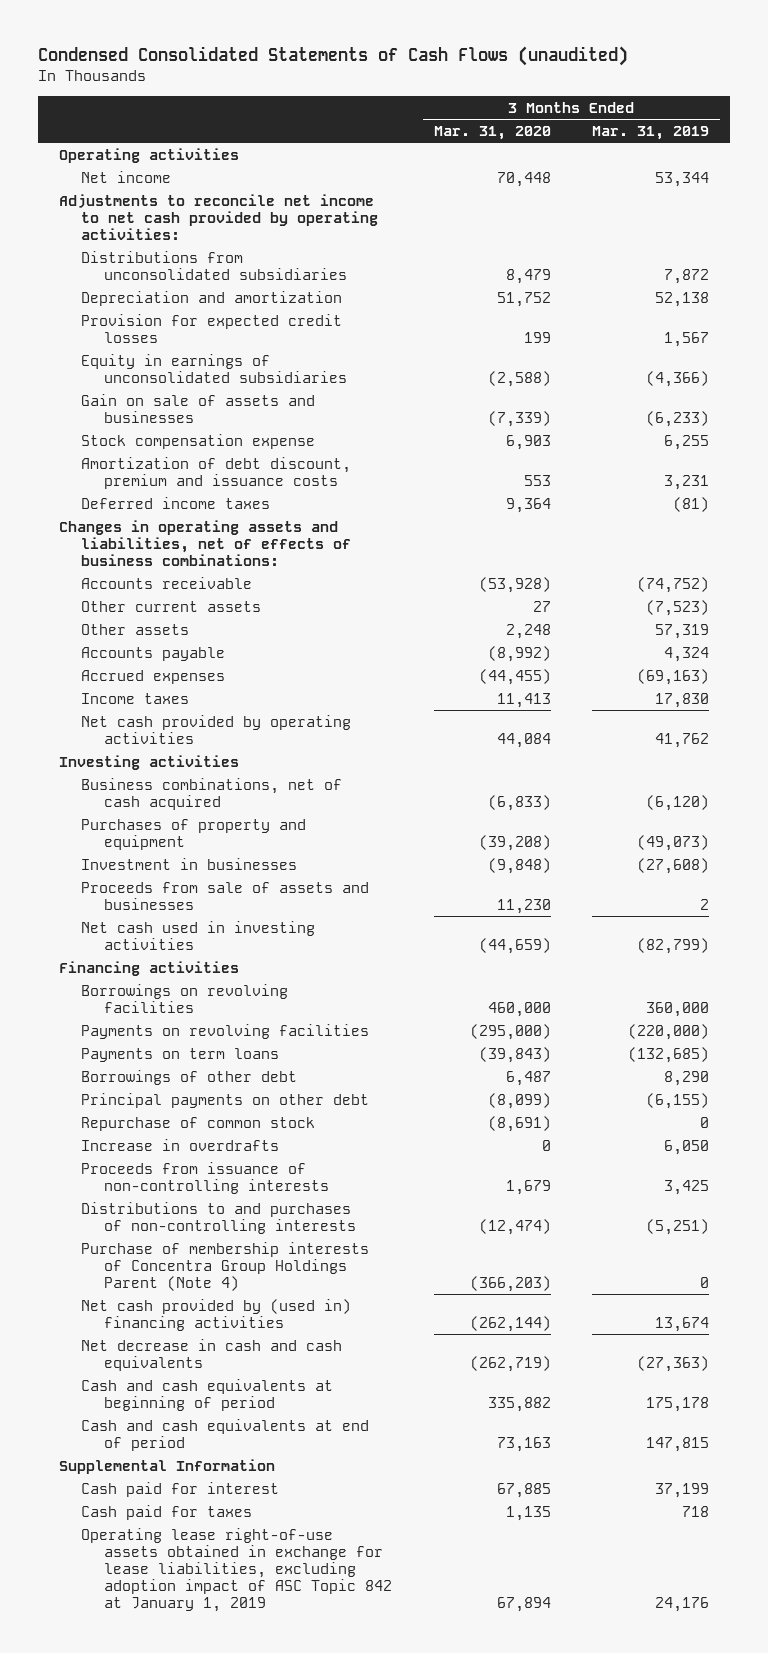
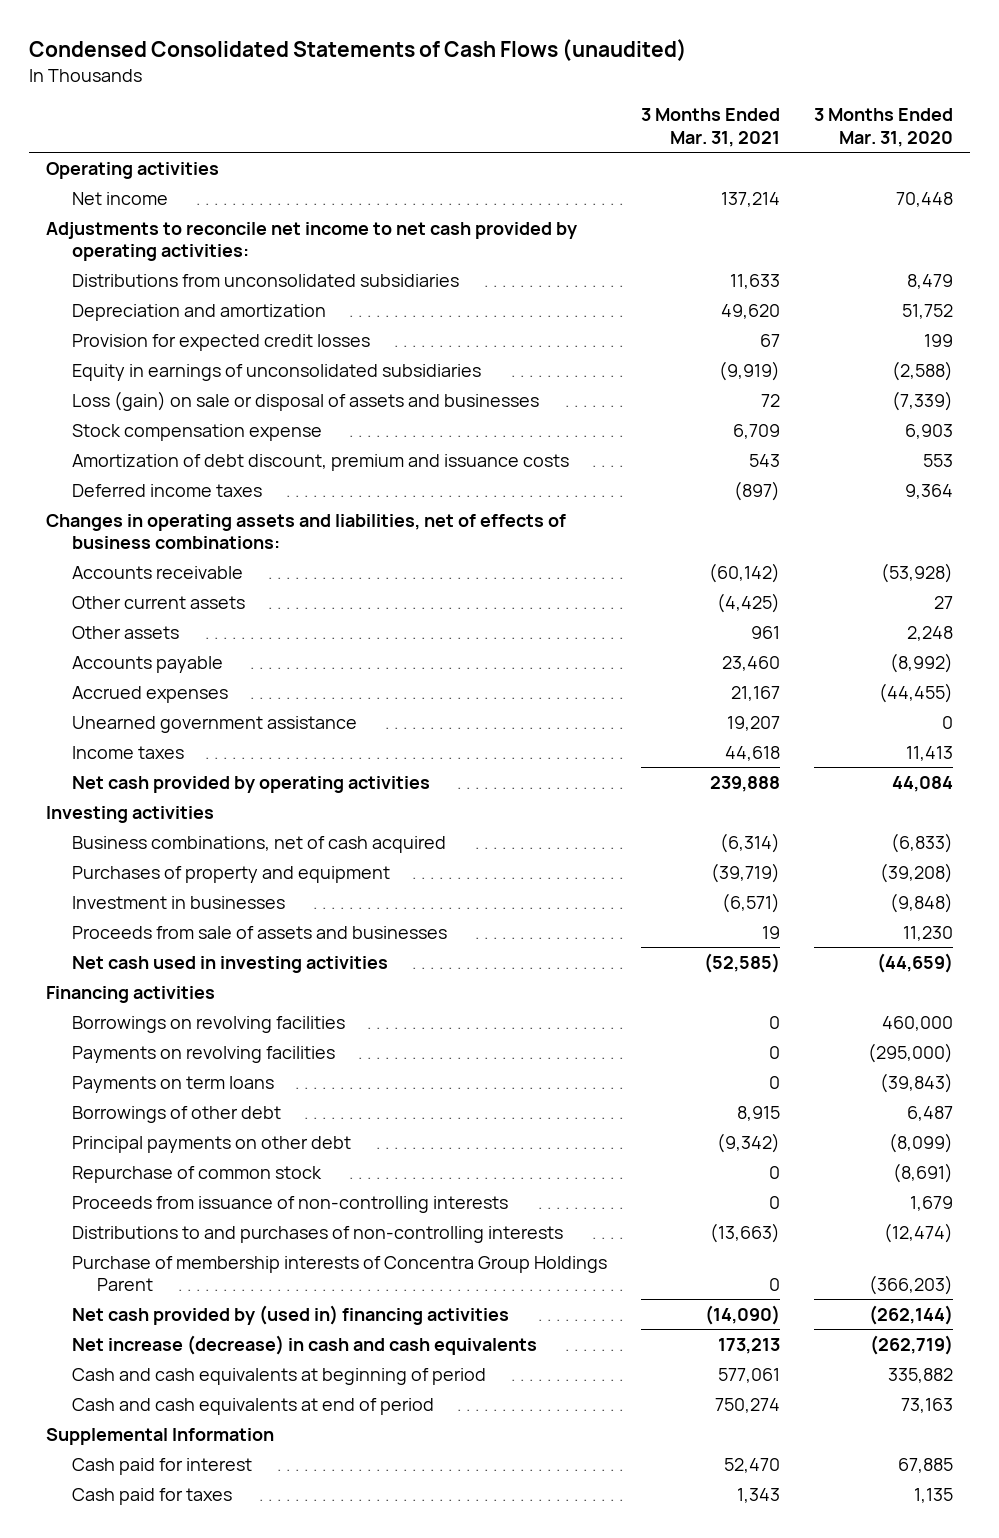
[592,125,710,140] Mar. 31, 2019 -> none
none -> [640,108,780,147] 3 Months Ended Mar. 31, 2021
[81,393,316,423] Gain on sale of assets and businesses -> [71,390,539,411] Loss (gain) on sale or disposal of assets and businesses
none -> [71,715,357,733] Unearned government assistance
[81,1138,280,1151] Increase in overdrafts -> none
[81,1241,370,1292] Purchase of membership interests of Concentra Group Holdings Parent (Note 4) -> [71,1255,607,1291] Purchase of membership interests of Concentra Group Holdings Parent
[81,1338,343,1371] Net decrease in cash and cash equivalents -> [71,1334,537,1355] Net increase (decrease) in cash and cash equivalents
[81,1527,392,1613] Operating lease right-of-use assets obtained in exchange for lease liabilities, excluding adoption impact of ASC Topic 842 at January 1, 2019 -> none

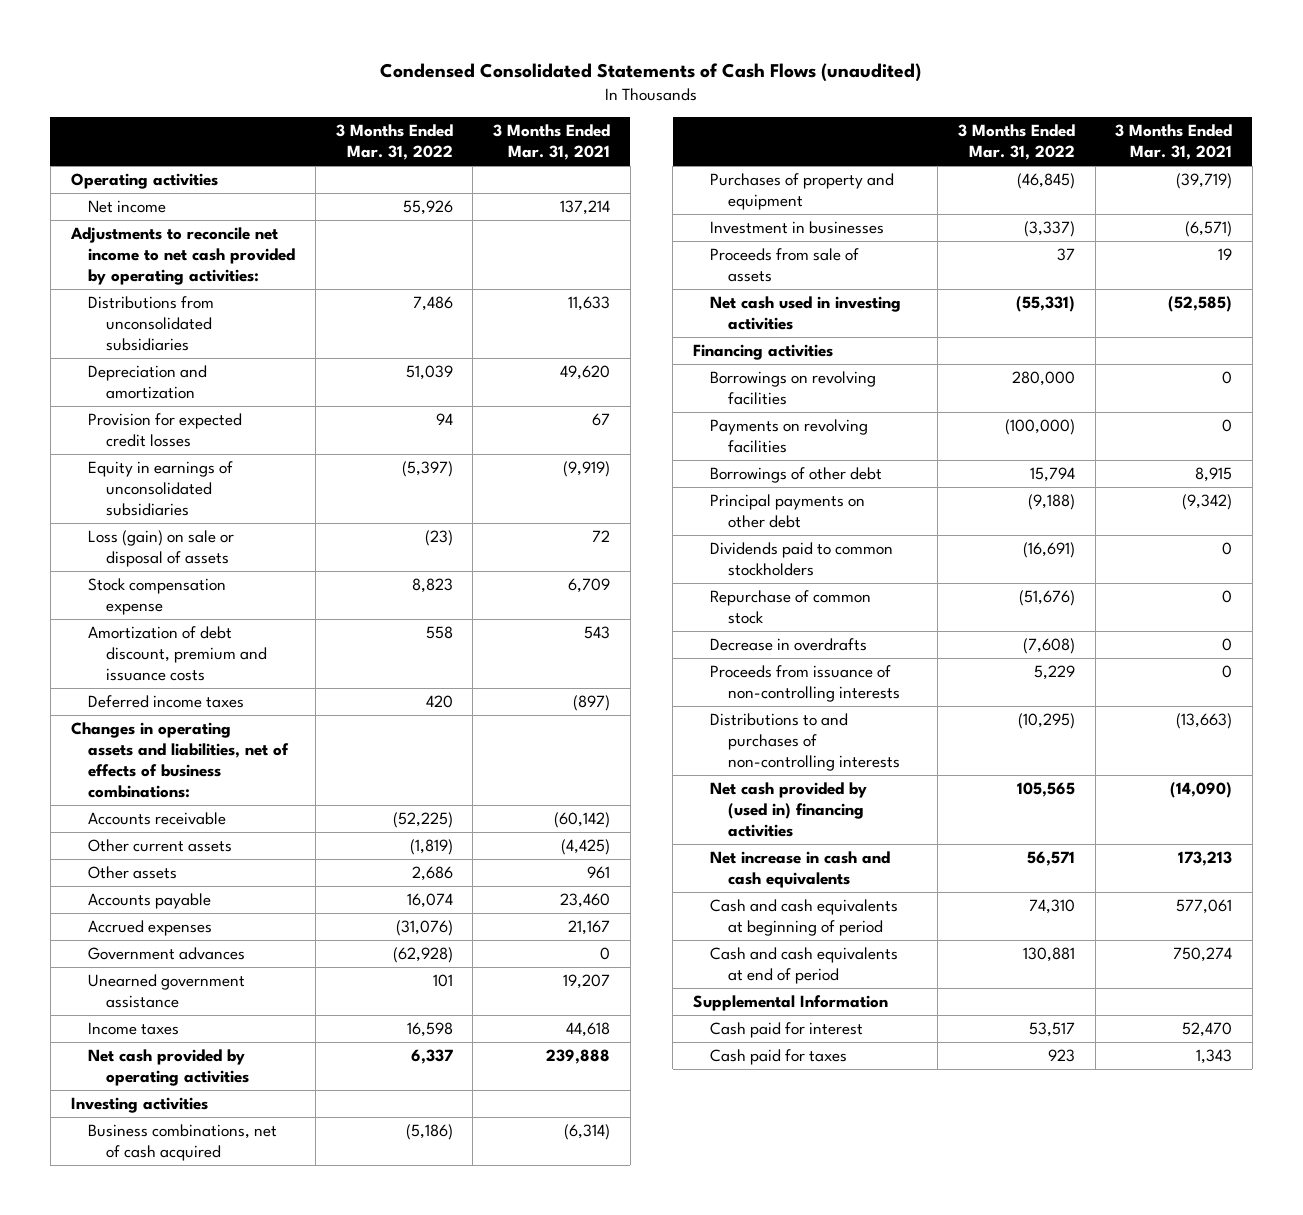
[813,108,953,147] 3 Months Ended Mar. 31, 2020 -> none
none -> [335,123,453,160] 3 Months Ended Mar. 31, 2022
[71,390,539,411] Loss (gain) on sale or disposal of assets and businesses -> [88,530,235,568] Loss (gain) on sale or disposal of assets
none -> [88,947,246,961] Government advances
[71,925,447,939] Proceeds from sale of assets and businesses -> [710,248,860,283] Proceeds from sale of assets
[71,1075,274,1093] Payments on term loans -> none
none -> [710,542,894,577] Dividends paid to common stockholders
none -> [710,638,868,652] Decrease in overdrafts
[71,1255,607,1291] Purchase of membership interests of Concentra Group Holdings Parent -> none
[71,1334,537,1355] Net increase (decrease) in cash and cash equivalents -> [710,851,891,889] Net increase in cash and cash equivalents

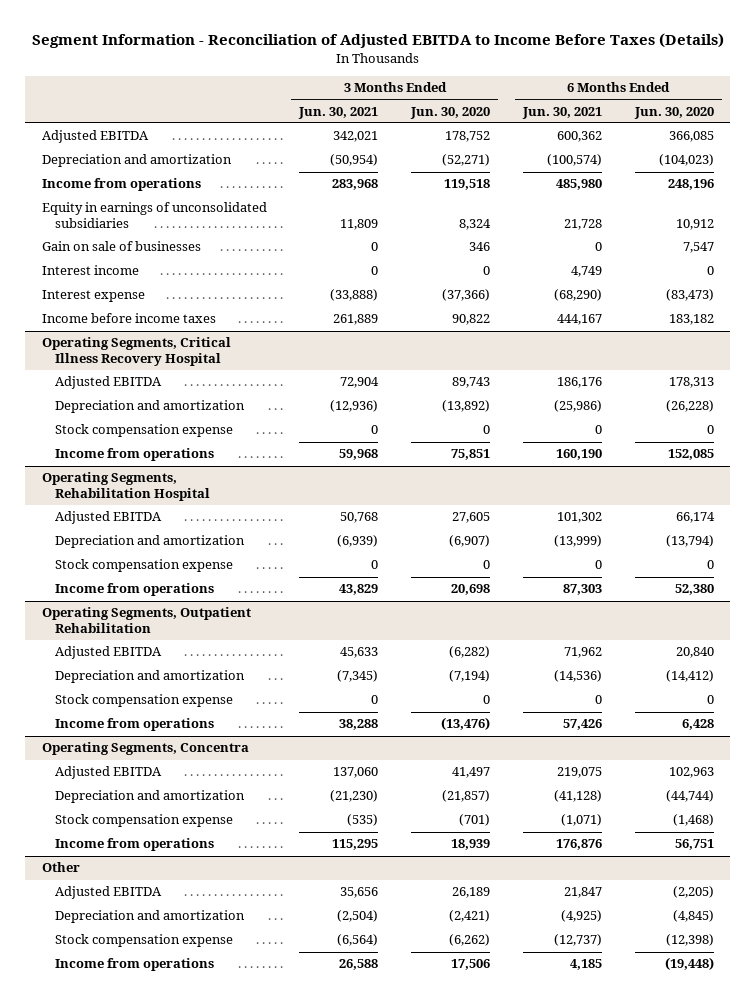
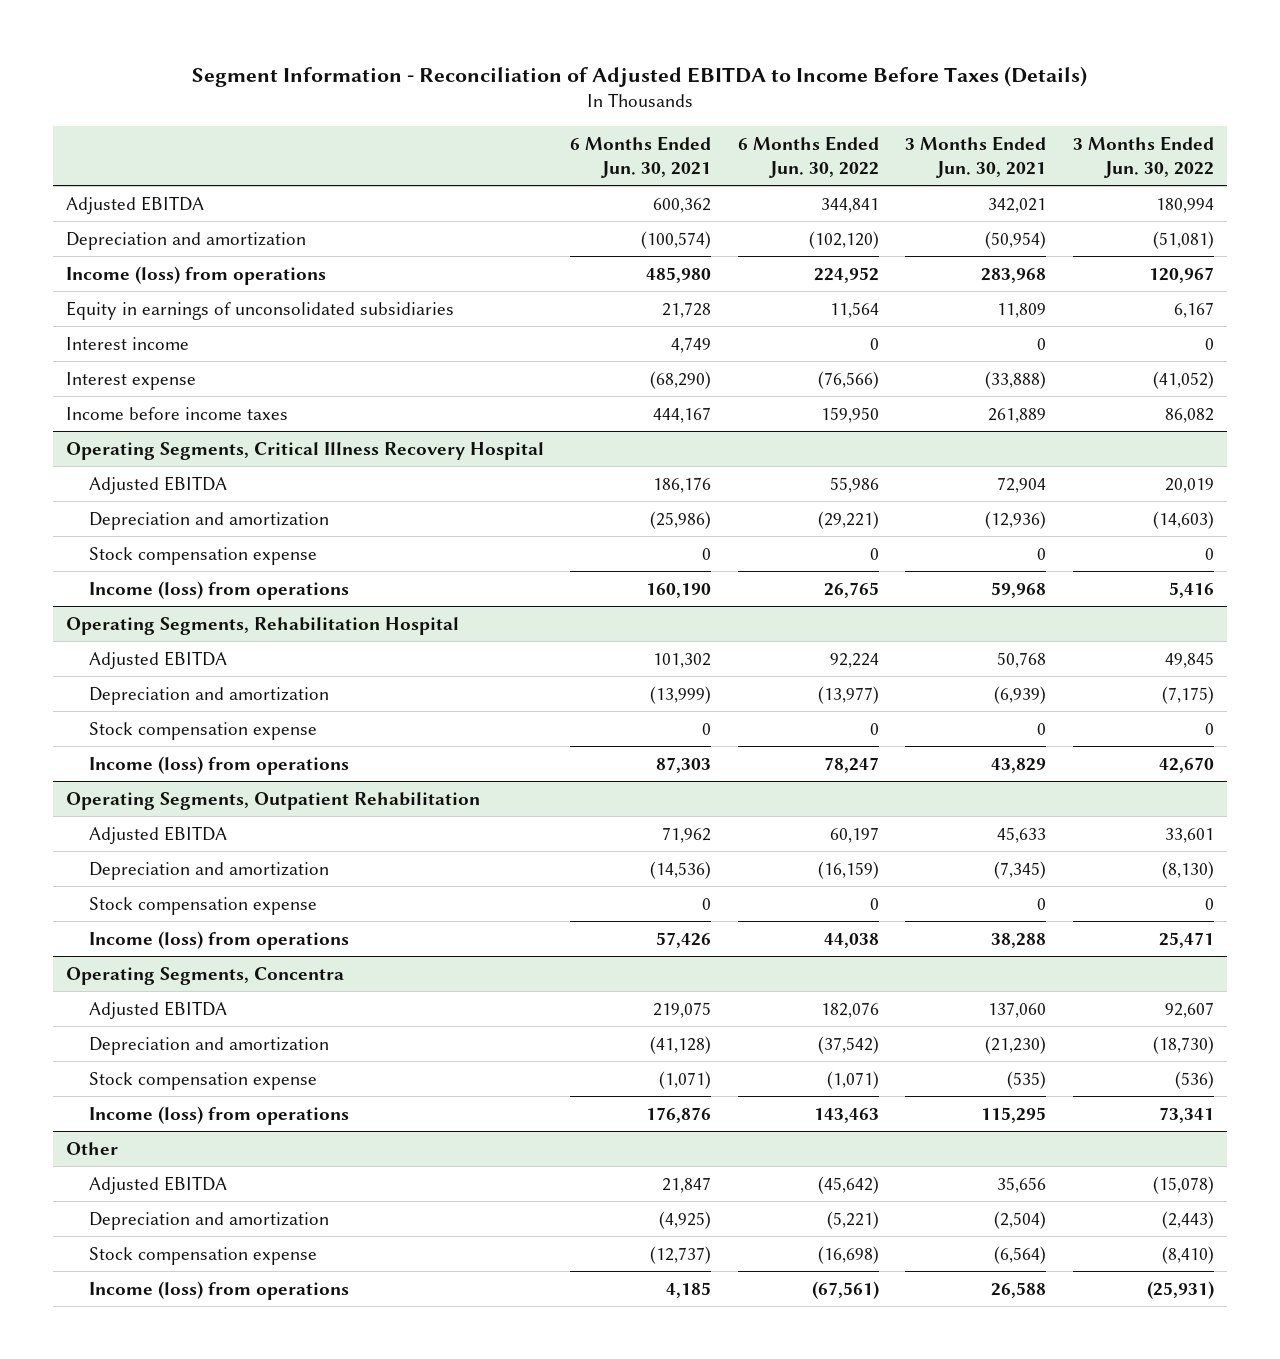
[410,106,491,119] Jun. 30, 2020 -> none
[633,106,714,119] Jun. 30, 2020 -> none
none -> [737,135,879,178] 6 Months Ended Jun. 30, 2022
none -> [1072,135,1214,178] 3 Months Ended Jun. 30, 2022
[41,178,201,192] Income from operations -> [65,265,326,285] Income (loss) from operations
[41,241,201,252] Gain on sale of businesses -> none
[55,448,215,462] Income from operations -> [89,580,350,600] Income (loss) from operations
[55,583,215,597] Income from operations -> [89,755,350,775] Income (loss) from operations
[55,718,215,732] Income from operations -> [89,930,350,950] Income (loss) from operations
[55,838,215,852] Income from operations -> [89,1105,350,1125] Income (loss) from operations
[55,958,215,972] Income from operations -> [89,1280,350,1300] Income (loss) from operations

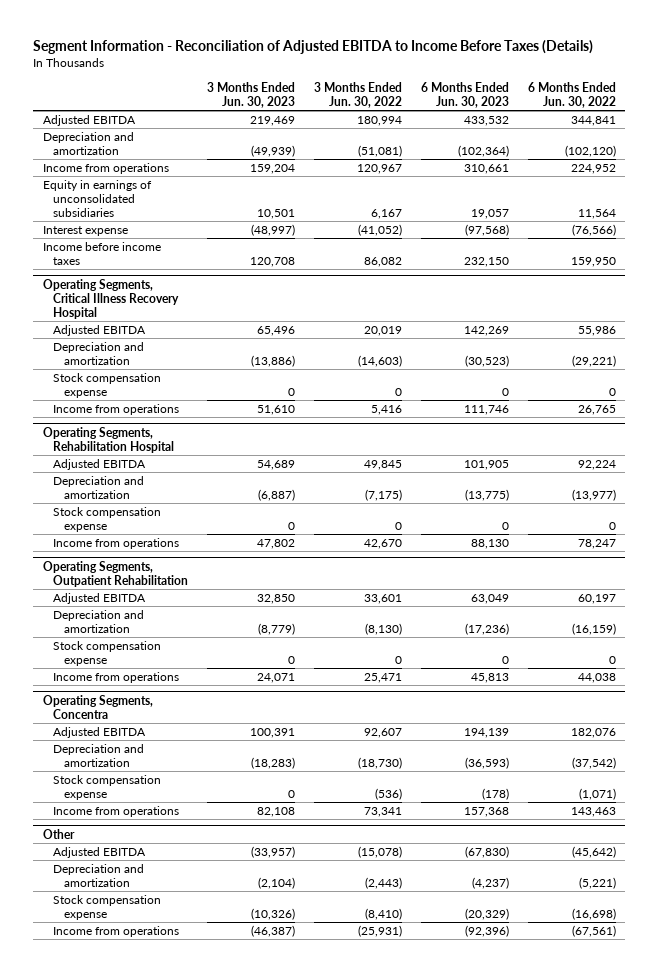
[570,135,712,178] 6 Months Ended Jun. 30, 2021 -> none
[905,135,1047,178] 3 Months Ended Jun. 30, 2021 -> none
none -> [207,81,296,108] 3 Months Ended Jun. 30, 2023
none -> [421,81,510,108] 6 Months Ended Jun. 30, 2023
[65,265,326,285] Income (loss) from operations -> [42,162,169,174] Income from operations
[65,336,189,350] Interest income -> none
[89,580,350,600] Income (loss) from operations -> [53,403,180,415] Income from operations
[89,755,350,775] Income (loss) from operations -> [53,537,180,549] Income from operations
[89,930,350,950] Income (loss) from operations -> [53,671,180,683] Income from operations
[89,1105,350,1125] Income (loss) from operations -> [53,805,180,817] Income from operations
[89,1280,350,1300] Income (loss) from operations -> [53,925,180,937] Income from operations

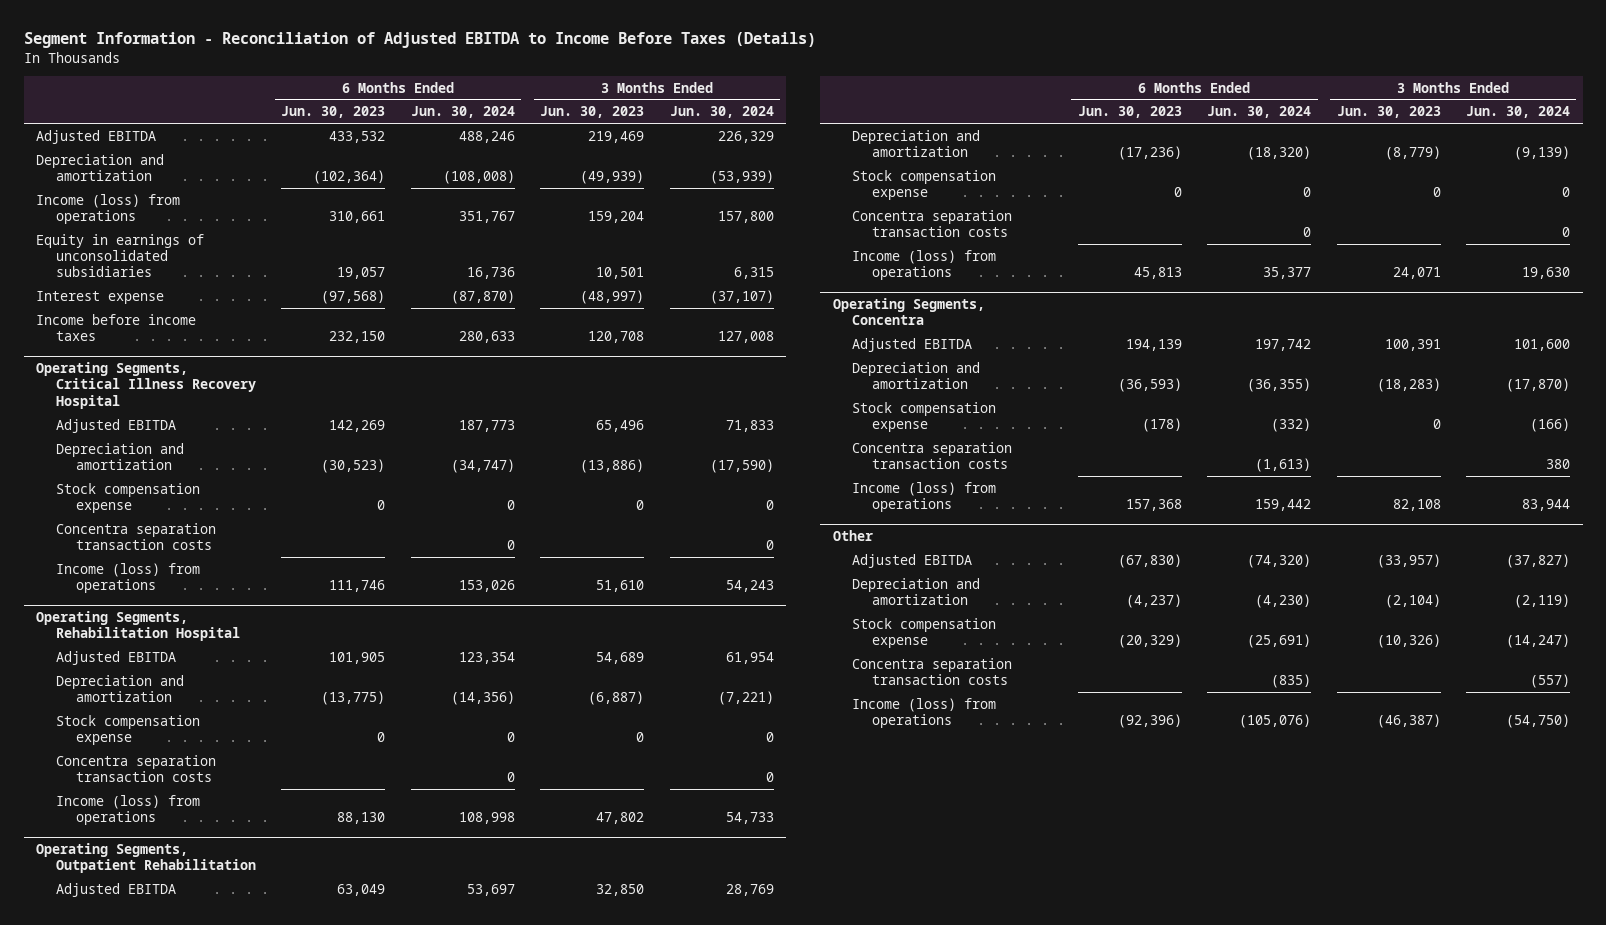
[314,81,403,108] 3 Months Ended Jun. 30, 2022 -> none
[528,81,617,108] 6 Months Ended Jun. 30, 2022 -> none
none -> [410,106,515,119] Jun. 30, 2024
none -> [669,106,774,119] Jun. 30, 2024
[42,162,169,174] Income from operations -> [36,193,181,224] Income (loss) from operations
none -> [55,522,216,550] Concentra separation transaction costs
[53,403,180,415] Income from operations -> [55,562,200,593] Income (loss) from operations
none -> [55,754,216,782] Concentra separation transaction costs
[53,537,180,549] Income from operations -> [55,794,200,825] Income (loss) from operations
none -> [852,209,1013,237] Concentra separation transaction costs
[53,671,180,683] Income from operations -> [852,249,997,280] Income (loss) from operations
none -> [852,441,1013,469] Concentra separation transaction costs
[53,805,180,817] Income from operations -> [852,481,997,512] Income (loss) from operations
none -> [852,657,1013,685] Concentra separation transaction costs
[53,925,180,937] Income from operations -> [852,697,997,728] Income (loss) from operations

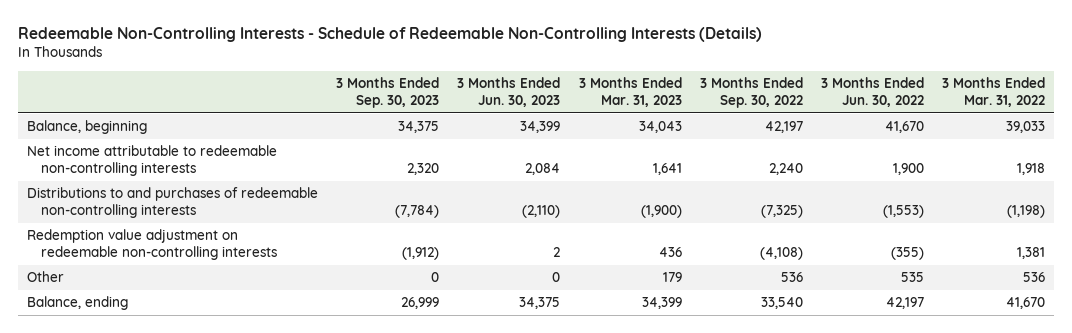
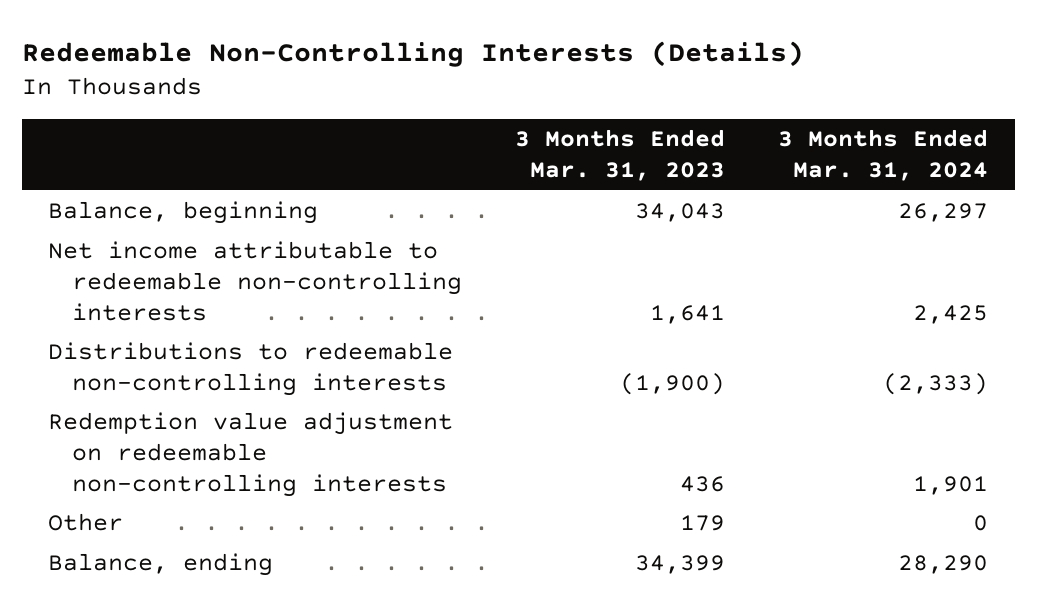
[17,26,762,42] Redeemable Non-Controlling Interests - Schedule of Redeemable Non-Controlling Interests (Details) -> [21,40,804,67] Redeemable Non-Controlling Interests (Details)
[336,77,440,109] 3 Months Ended Sep. 30, 2023 -> none
[457,77,561,108] 3 Months Ended Jun. 30, 2023 -> none
[699,77,803,109] 3 Months Ended Sep. 30, 2022 -> none
[821,77,925,108] 3 Months Ended Jun. 30, 2022 -> none
[942,77,1046,108] 3 Months Ended Mar. 31, 2022 -> none
none -> [778,129,989,182] 3 Months Ended Mar. 31, 2024
[26,187,318,219] Distributions to and purchases of redeemable non-controlling interests -> [48,342,454,396] Distributions to redeemable non-controlling interests

